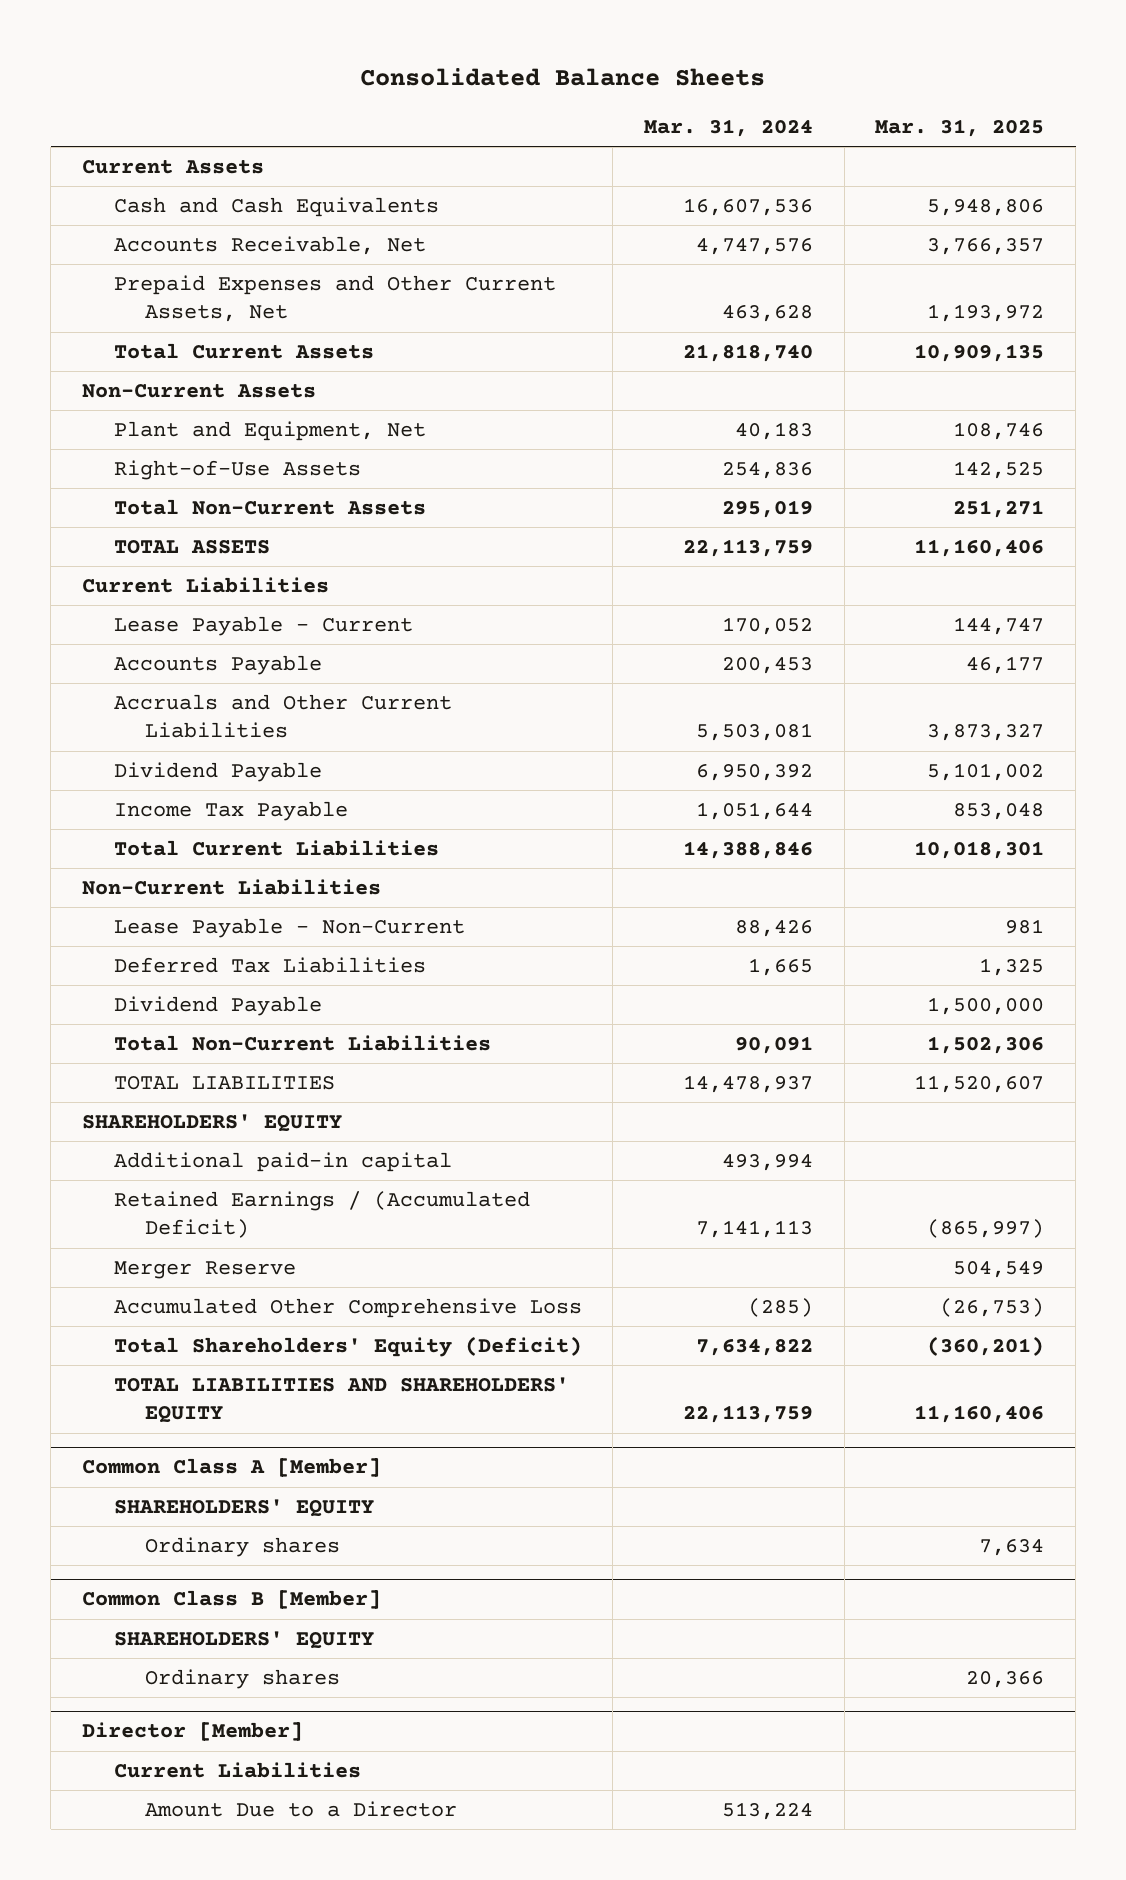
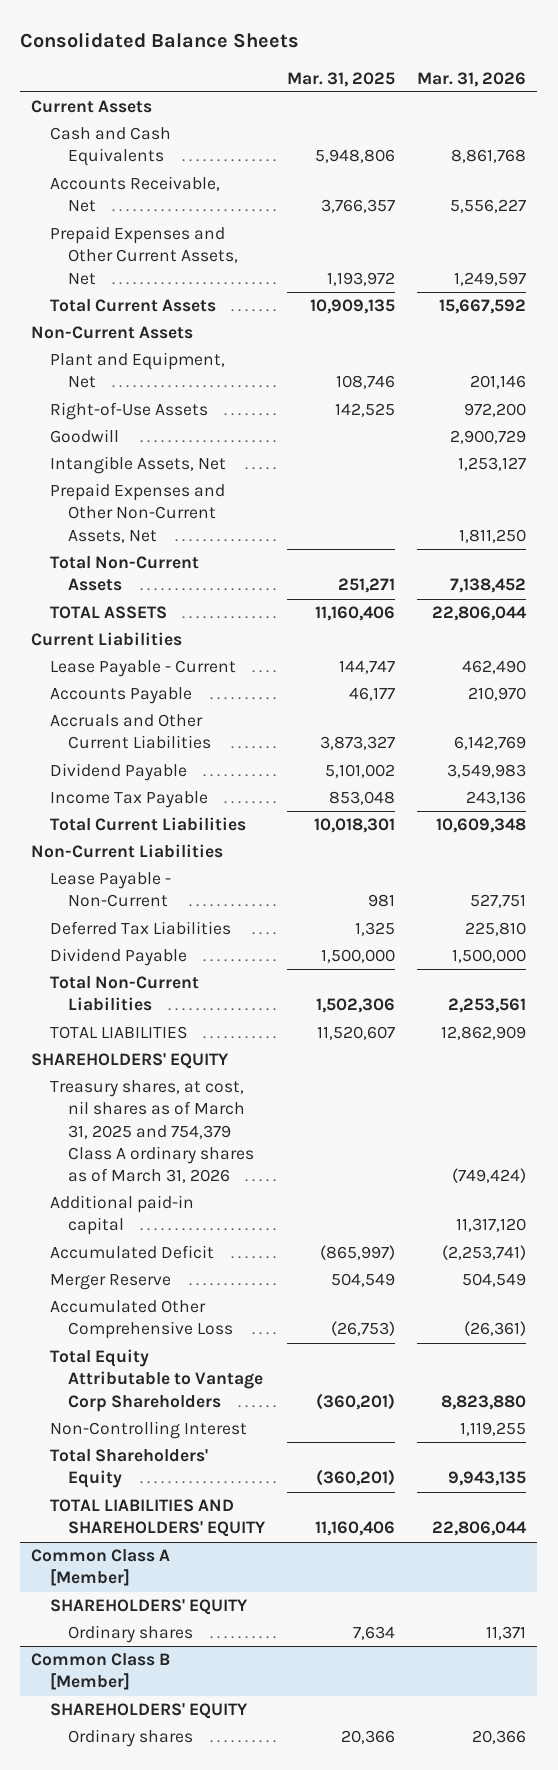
[643,119,813,138] Mar. 31, 2024 -> none
none -> [417,71,527,87] Mar. 31, 2026
none -> [49,429,119,444] Goodwill
none -> [49,456,226,475] Intangible Assets, Net
none -> [49,483,225,543] Prepaid Expenses and Other Non-Current Assets, Net
none -> [49,1080,255,1184] Treasury shares, at cost, nil shares as of March 31, 2025 and 754,379 Class A ordinary shares as of March 31, 2026
[113,1191,530,1239] Retained Earnings / (Accumulated Deficit) -> [49,1245,214,1260] Accumulated Deficit
[113,1336,582,1358] Total Shareholders' Equity (Deficit) -> [49,1349,264,1412] Total Equity Attributable to Vantage Corp Shareholders
none -> [49,1421,247,1440] Non-Controlling Interest
none -> [49,1449,208,1489] Total Shareholders' Equity
[81,1722,303,1742] Director [Member] -> none
[113,1762,361,1779] Current Liabilities -> none
[145,1801,458,1818] Amount Due to a Director -> none

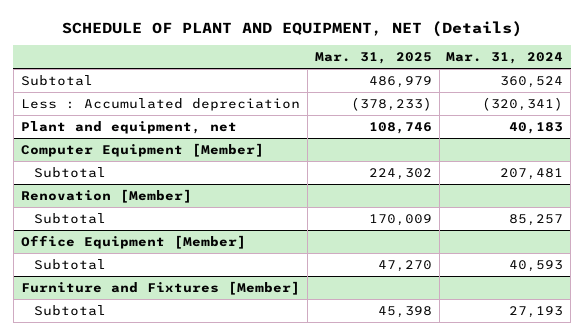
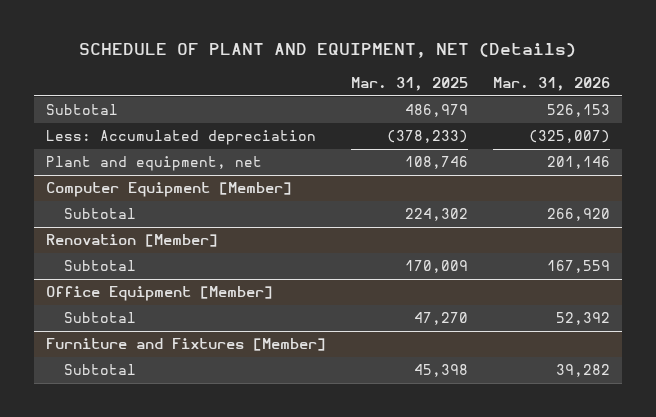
[446,52,564,65] Mar. 31, 2024 -> none
none -> [492,77,610,92] Mar. 31, 2026
[20,97,300,111] Less : Accumulated depreciation -> [46,130,317,146] Less: Accumulated depreciation

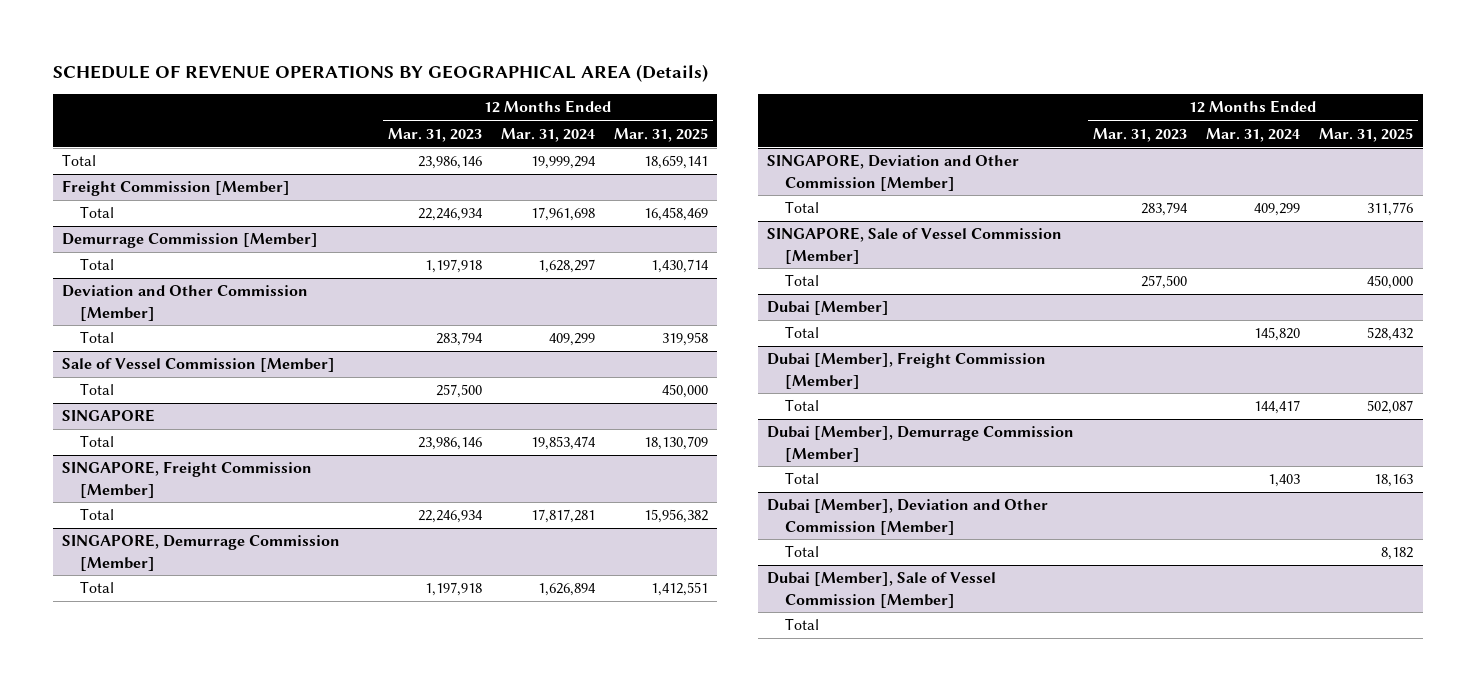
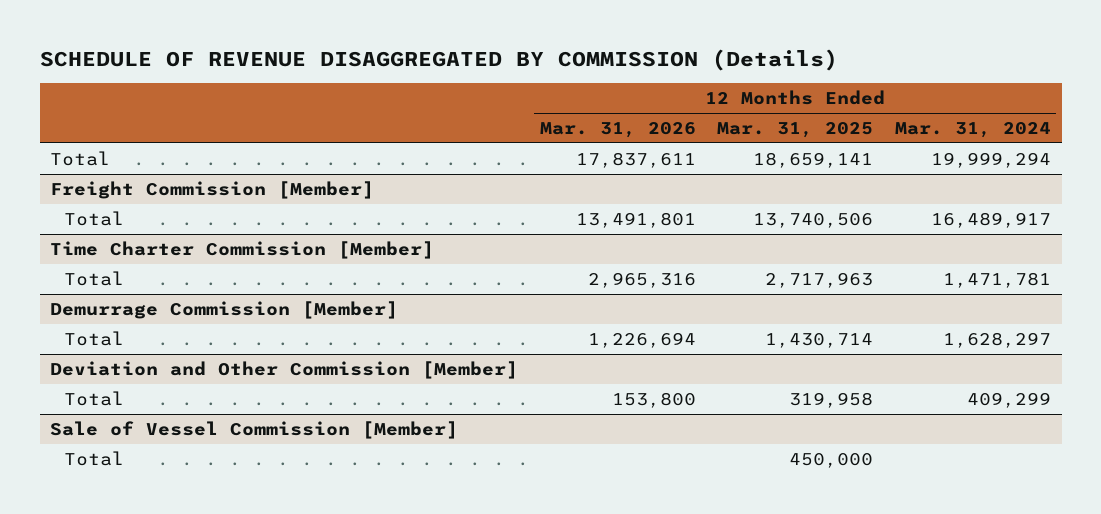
[52,63,708,82] SCHEDULE OF REVENUE OPERATIONS BY GEOGRAPHICAL AREA (Details) -> [39,49,838,72] SCHEDULE OF REVENUE DISAGGREGATED BY COMMISSION (Details)
[387,127,482,142] Mar. 31, 2023 -> none
none -> [539,122,696,139] Mar. 31, 2026
[530,207,595,222] 17,961,698 -> [930,211,1051,228] 16,489,917
[643,207,708,222] 16,458,469 -> [753,212,874,228] 13,740,506
none -> [50,240,435,259] Time Charter Commission [Member]
none -> [64,270,125,286] Total
[62,409,156,423] SINGAPORE -> none
[79,435,114,448] Total -> none
[62,461,313,498] SINGAPORE, Freight Commission [Member] -> none
[79,508,114,521] Total -> none
[62,534,341,571] SINGAPORE, Demurrage Commission [Member] -> none
[79,581,114,594] Total -> none
[767,154,1020,191] SINGAPORE, Deviation and Other Commission [Member] -> none
[785,201,820,214] Total -> none
[767,227,1063,264] SINGAPORE, Sale of Vessel Commission [Member] -> none
[785,274,820,287] Total -> none
[767,301,890,316] Dubai [Member] -> none
[785,326,820,339] Total -> none
[767,352,1047,389] Dubai [Member], Freight Commission [Member] -> none
[785,399,820,412] Total -> none
[767,426,1075,462] Dubai [Member], Demurrage Commission [Member] -> none
[785,472,820,485] Total -> none
[767,499,1049,535] Dubai [Member], Deviation and Other Commission [Member] -> none
[785,545,820,558] Total -> none
[767,572,997,608] Dubai [Member], Sale of Vessel Commission [Member] -> none
[785,618,820,631] Total -> none

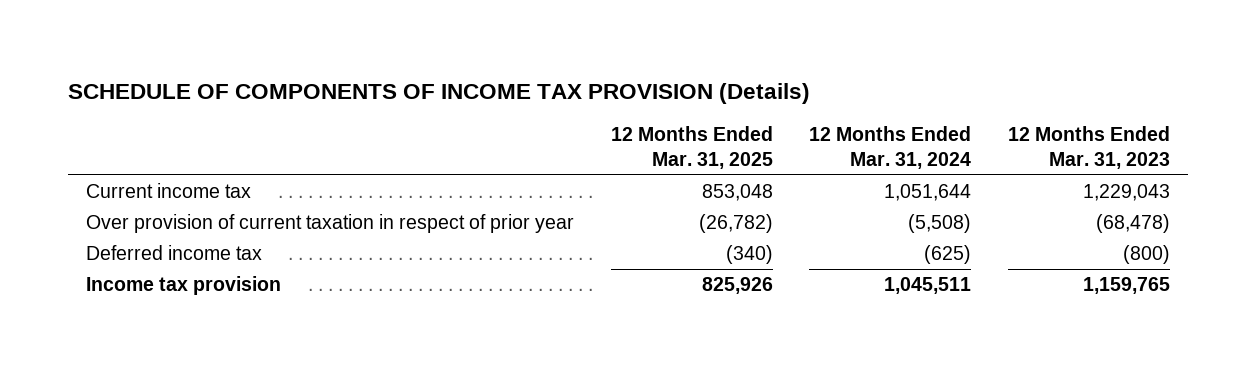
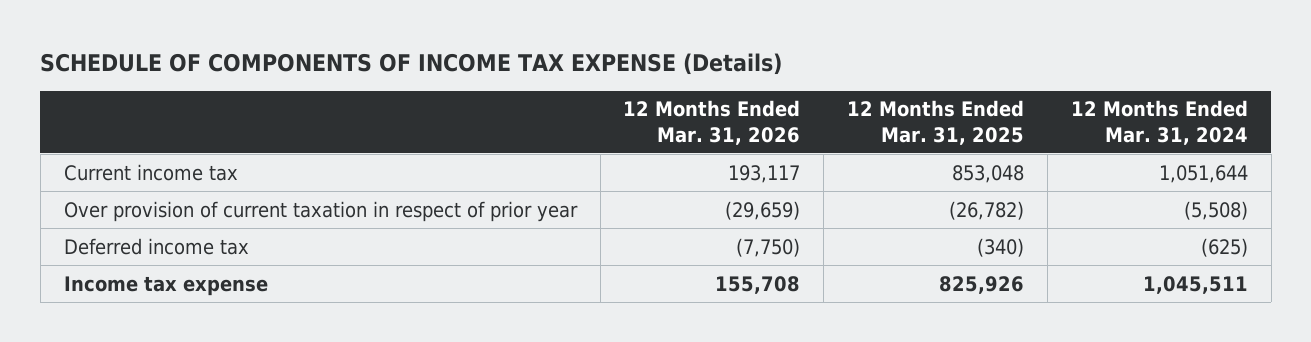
[68,82,811,104] SCHEDULE OF COMPONENTS OF INCOME TAX PROVISION (Details) -> [40,53,783,76] SCHEDULE OF COMPONENTS OF INCOME TAX EXPENSE (Details)
[1007,125,1170,170] 12 Months Ended Mar. 31, 2023 -> none
none -> [623,100,801,145] 12 Months Ended Mar. 31, 2026
[86,276,282,296] Income tax provision -> [63,275,268,296] Income tax expense

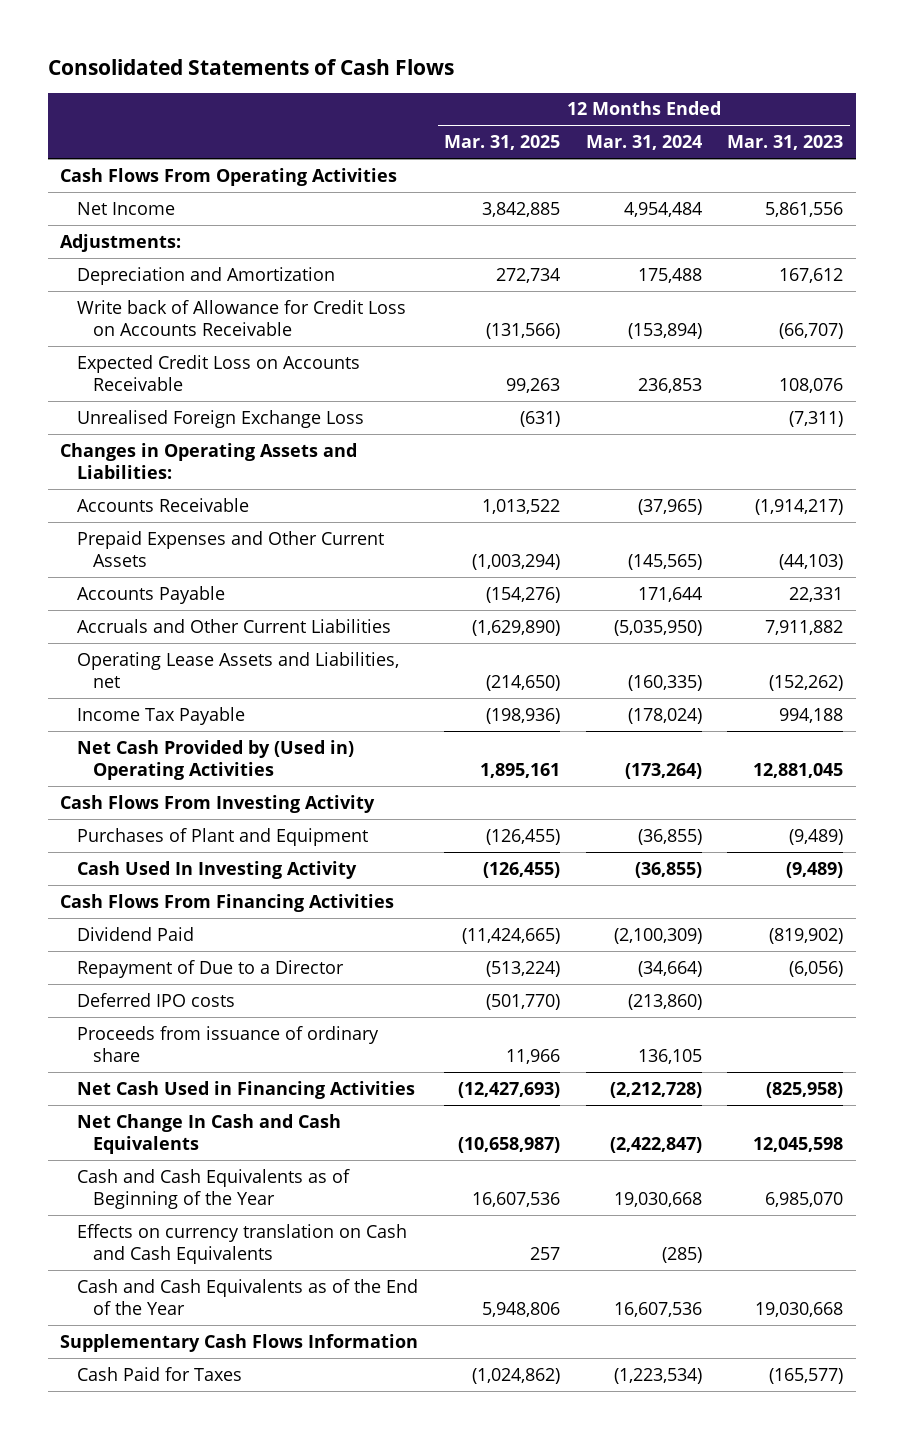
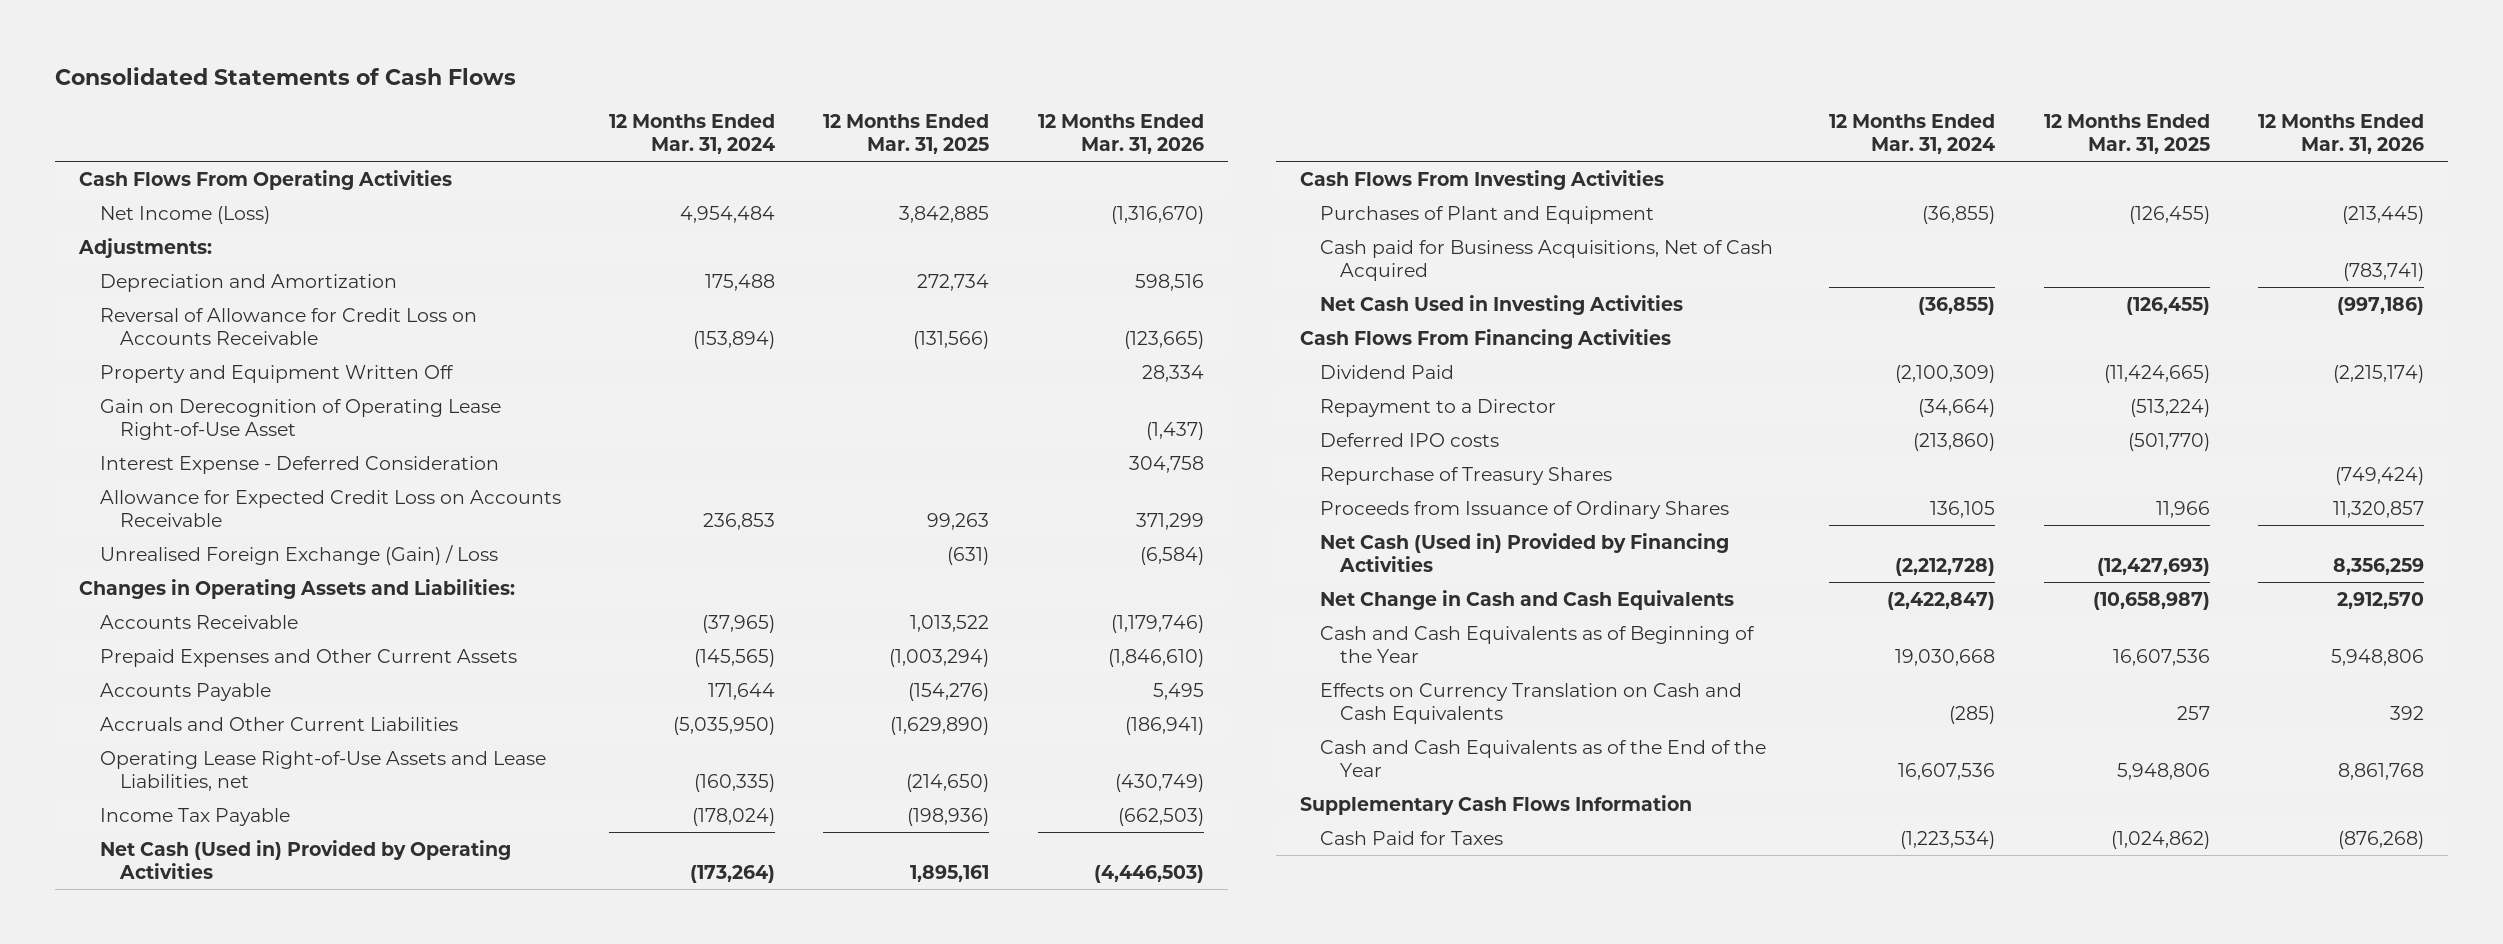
[727,135,844,151] Mar. 31, 2023 -> none
none -> [1037,113,1204,155] 12 Months Ended Mar. 31, 2026
[76,201,175,215] Net Income -> [99,205,270,224] Net Income (Loss)
[76,299,406,336] Write back of Allowance for Credit Loss on Accounts Receivable -> [99,307,477,345] Reversal of Allowance for Credit Loss on Accounts Receivable
none -> [99,364,454,383] Property and Equipment Written Off
none -> [99,398,501,440] Gain on Derecognition of Operating Lease Right-of-Use Asset
none -> [99,455,499,474] Interest Expense - Deferred Consideration
[76,354,360,391] Expected Credit Loss on Accounts Receivable -> [99,489,561,527] Allowance for Expected Credit Loss on Accounts Receivable
[76,409,364,428] Unrealised Foreign Exchange Loss -> [99,544,498,565] Unrealised Foreign Exchange (Gain) / Loss
[76,651,399,688] Operating Lease Assets and Liabilities, net -> [99,750,546,791] Operating Lease Right-of-Use Assets and Lease Liabilities, net
[76,739,354,780] Net Cash Provided by (Used in) Operating Activities -> [99,839,511,879] Net Cash (Used in) Provided by Operating Activities
[60,794,376,813] Cash Flows From Investing Activity -> [1299,169,1664,190] Cash Flows From Investing Activities
none -> [1319,239,1773,281] Cash paid for Business Acquisitions, Net of Cash Acquired
[76,860,357,879] Cash Used In Investing Activity -> [1319,294,1683,315] Net Cash Used in Investing Activities
[76,959,344,978] Repayment of Due to a Director -> [1319,398,1556,417] Repayment to a Director
none -> [1319,466,1612,485] Repurchase of Treasury Shares
[76,1025,379,1062] Proceeds from issuance of ordinary share -> [1319,500,1729,519] Proceeds from Issuance of Ordinary Shares
[76,1080,415,1099] Net Cash Used in Financing Activities -> [1319,532,1729,572] Net Cash (Used in) Provided by Financing Activities
[76,1113,341,1154] Net Change In Cash and Cash Equivalents -> [1319,589,1734,610] Net Change in Cash and Cash Equivalents
[76,1223,407,1264] Effects on currency translation on Cash and Cash Equivalents -> [1319,682,1742,724] Effects on Currency Translation on Cash and Cash Equivalents

